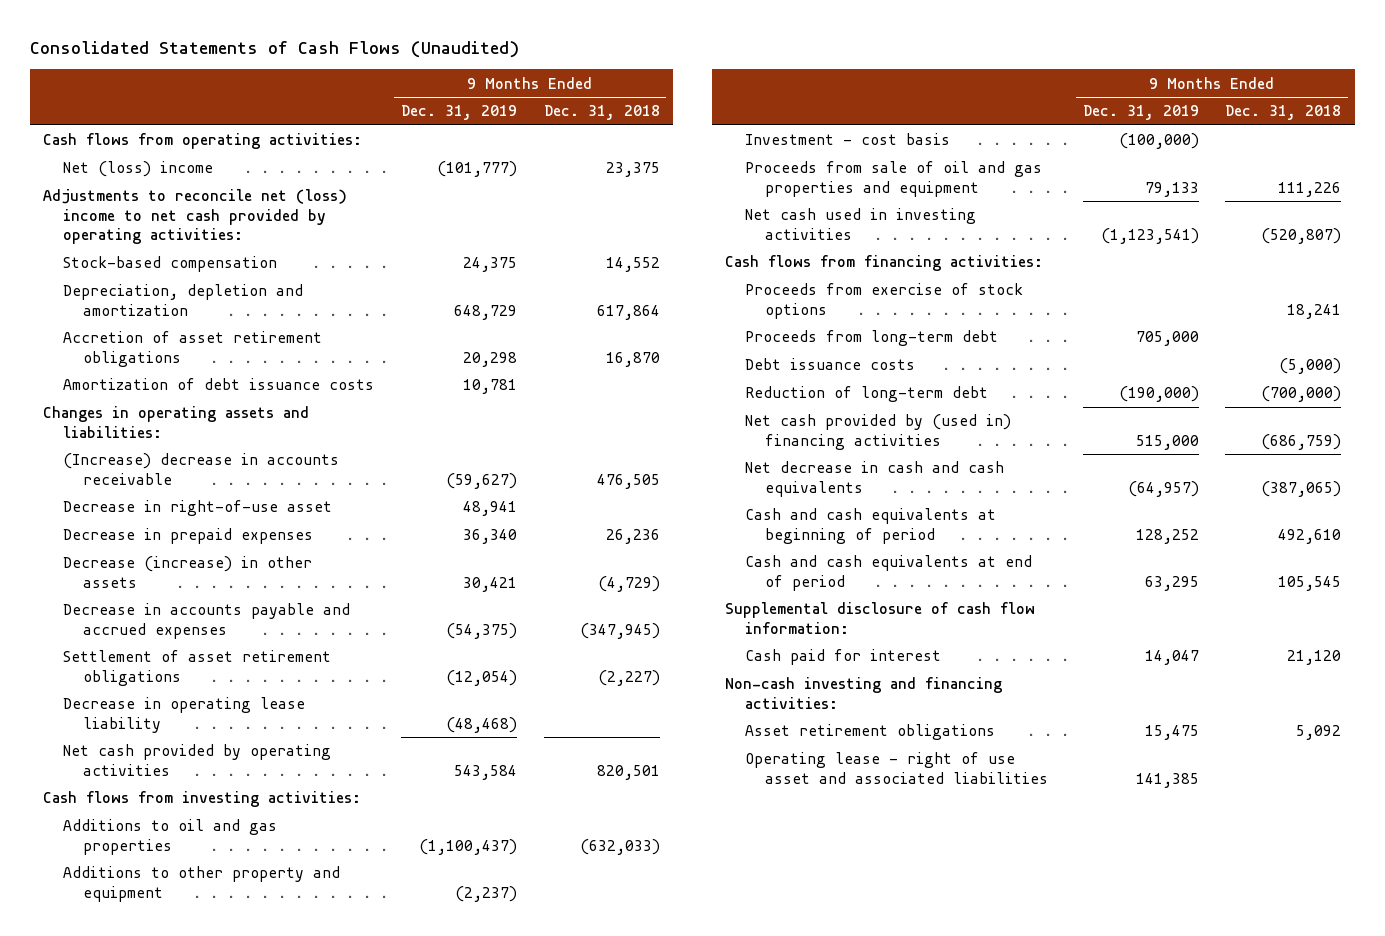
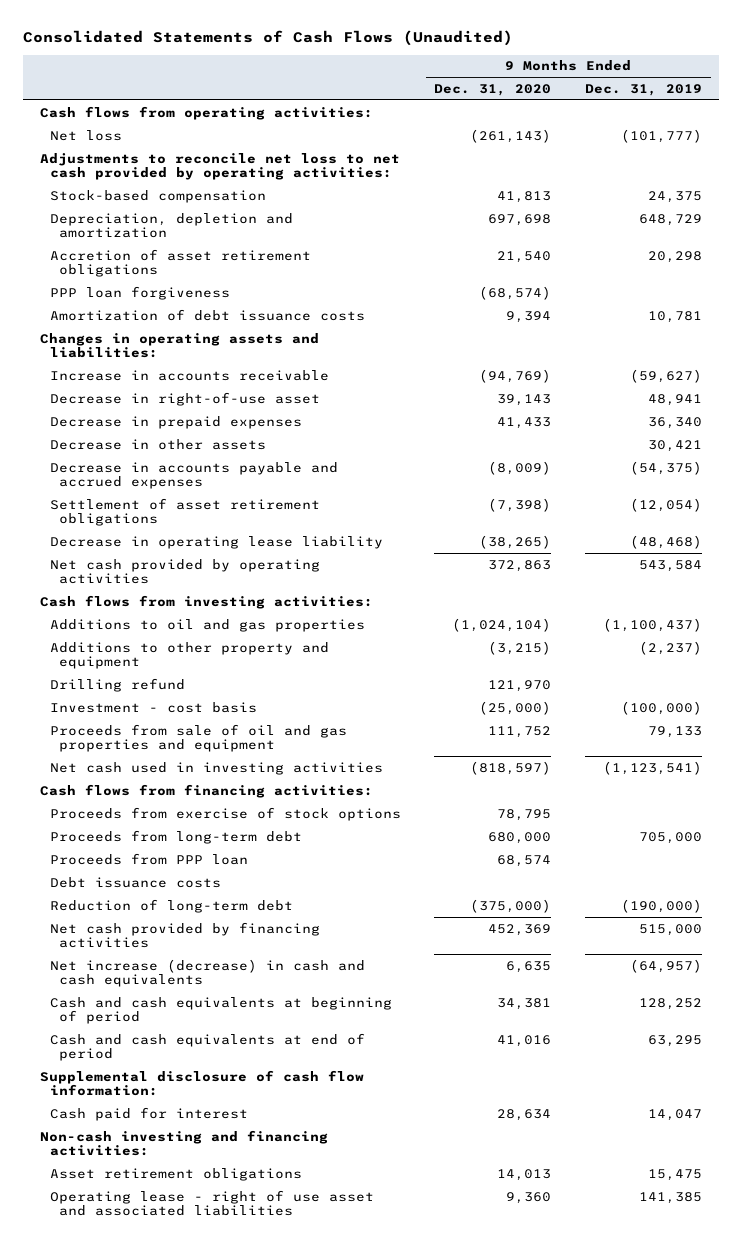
[543,105,660,121] Dec. 31, 2018 -> none
none -> [434,83,552,96] Dec. 31, 2020
[63,161,214,178] Net (loss) income -> [49,129,122,141] Net loss
[43,189,348,245] Adjustments to reconcile net (loss) income to net cash provided by operating activities: -> [40,152,401,181] Adjustments to reconcile net loss to net cash provided by operating activities:
none -> [49,285,230,300] PPP loan forgiveness
[63,453,340,485] (Increase) decrease in accounts receivable -> [49,369,329,381] Increase in accounts receivable
[63,556,313,588] Decrease (increase) in other assets -> [49,438,266,450] Decrease in other assets
none -> [49,677,185,692] Drilling refund
none -> [49,852,248,865] Proceeds from PPP loan
[744,414,1011,450] Net cash provided by (used in) financing activities -> [49,921,320,949] Net cash provided by financing activities
[744,461,1004,497] Net decrease in cash and cash equivalents -> [49,958,365,988] Net increase (decrease) in cash and cash equivalents

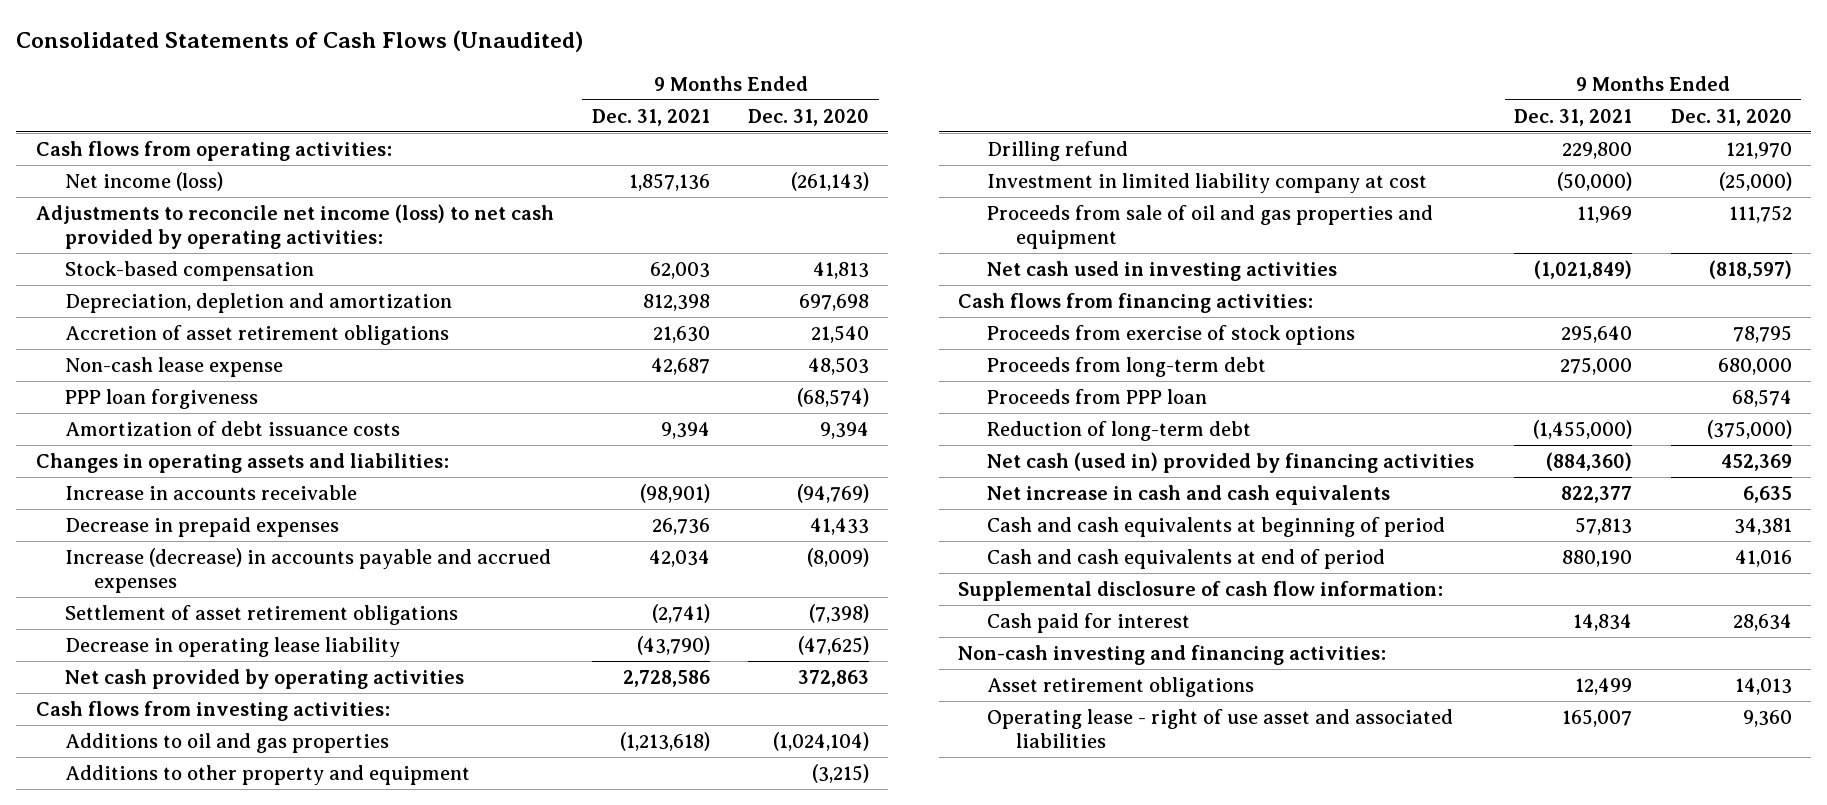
[585,83,703,96] Dec. 31, 2019 -> none
none -> [591,108,710,126] Dec. 31, 2021
[49,129,122,141] Net loss -> [64,171,223,191] Net income (loss)
[40,152,401,181] Adjustments to reconcile net loss to net cash provided by operating activities: -> [35,203,554,250] Adjustments to reconcile net income (loss) to net cash provided by operating activities:
none -> [64,356,283,377] Non-cash lease expense
[49,391,320,406] Decrease in right-of-use asset -> none
[49,438,266,450] Decrease in other assets -> none
[49,461,338,490] Decrease in accounts payable and accrued expenses -> [64,547,551,594] Increase (decrease) in accounts payable and accrued expenses
[479,534,552,549] (38,265) -> [798,635,870,655] (47,625)
[49,701,257,713] Investment - cost basis -> none
none -> [987,172,1428,193] Investment in limited liability company at cost
[49,876,221,888] Debt issuance costs -> none
[49,921,320,949] Net cash provided by financing activities -> [987,451,1475,473] Net cash (used in) provided by financing activities
[49,958,365,988] Net increase (decrease) in cash and cash equivalents -> [987,484,1391,505] Net increase in cash and cash equivalents

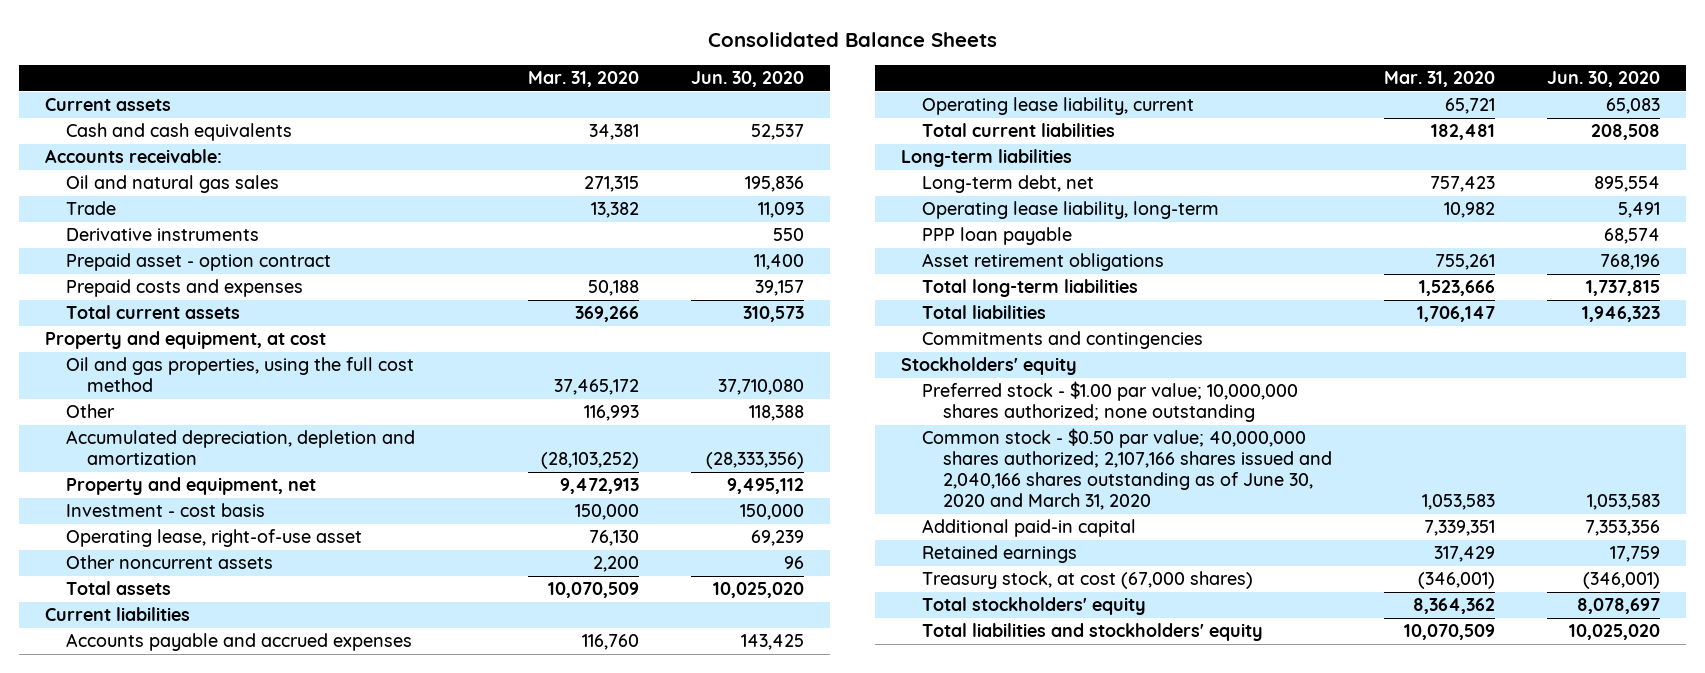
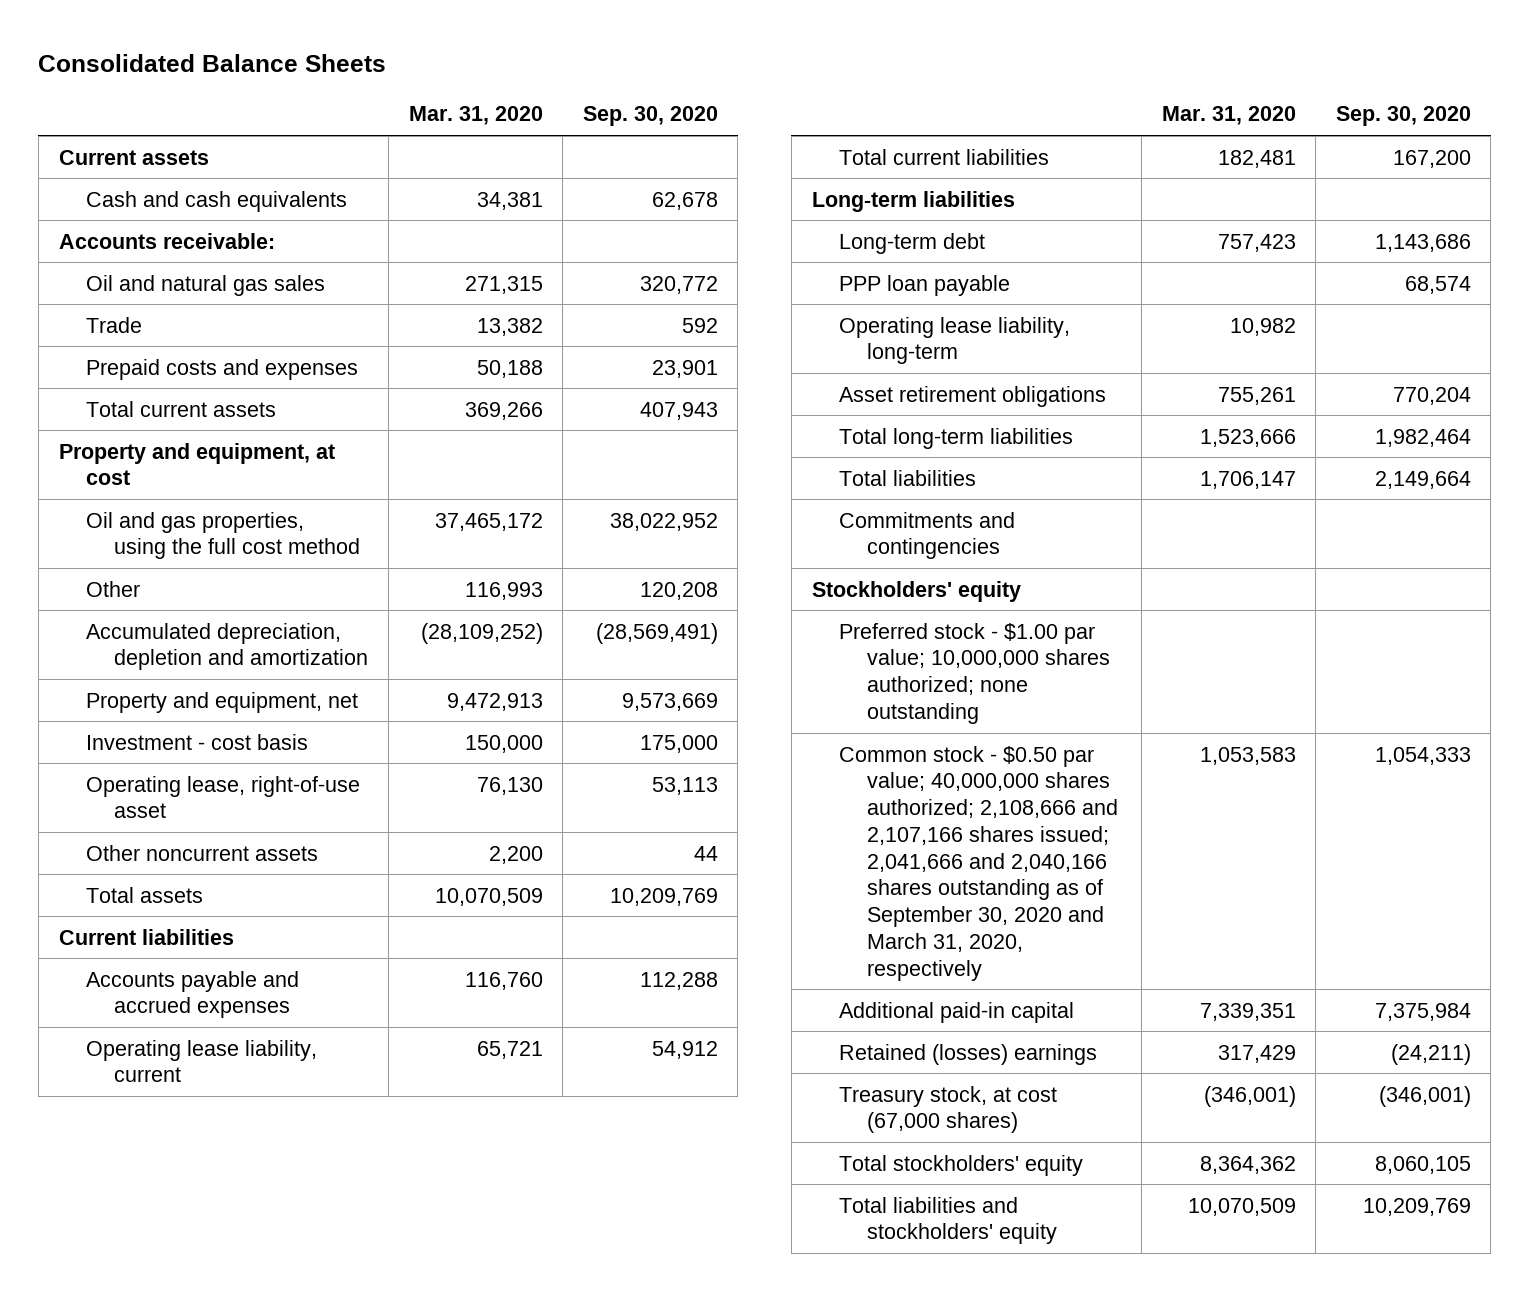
[691,71,805,88] Jun. 30, 2020 -> none
none -> [582,106,718,127] Sep. 30, 2020
[66,228,260,242] Derivative instruments -> none
[66,253,332,272] Prepaid asset - option contract -> none
[541,452,640,470] (28,103,252) -> [420,622,543,644] (28,109,252)
[921,175,1094,194] Long-term debt, net -> [839,232,986,254] Long-term debt
[921,201,1219,220] Operating lease liability, long-term -> [839,316,1071,365] Operating lease liability, long-term
[921,428,1333,511] Common stock - $0.50 par value; 40,000,000 shares authorized; 2,107,166 shares issued and 2,040,166 shares outstanding as of June 30, 2020 and March 31, 2020 -> [839,745,1119,981] Common stock - $0.50 par value; 40,000,000 shares authorized; 2,108,666 and 2,107,166 shares issued; 2,041,666 and 2,040,166 shares outstanding as of September 30, 2020 and March 31, 2020, respectively
[921,545,1077,564] Retained earnings -> [839,1043,1098,1065] Retained (losses) earnings

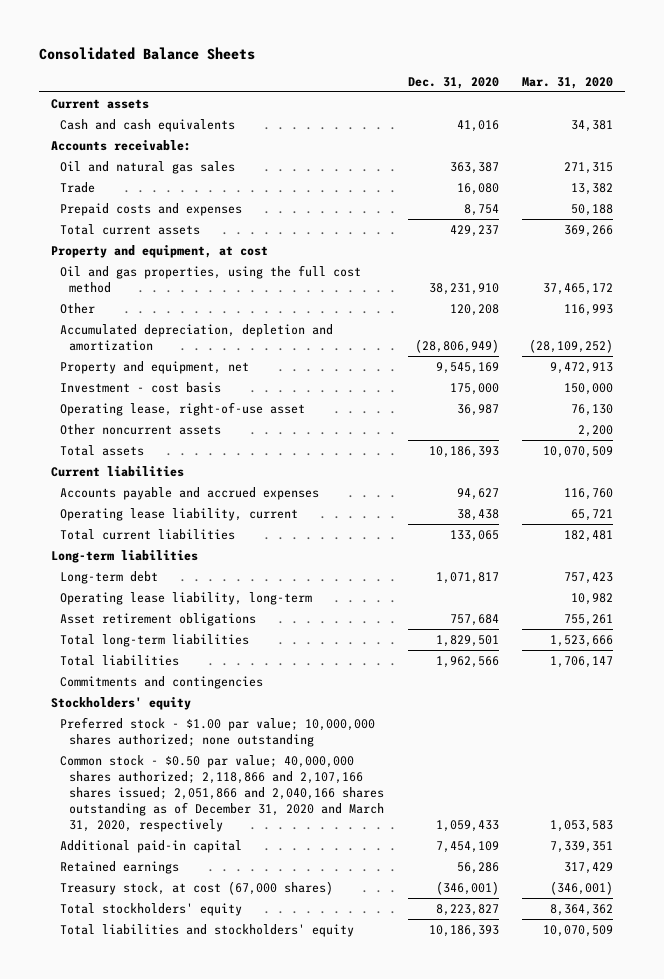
[582,106,718,127] Sep. 30, 2020 -> none
none -> [407,76,499,89] Dec. 31, 2020
[839,274,1011,296] PPP loan payable -> none
[839,745,1119,981] Common stock - $0.50 par value; 40,000,000 shares authorized; 2,108,666 and 2,107,166 shares issued; 2,041,666 and 2,040,166 shares outstanding as of September 30, 2020 and March 31, 2020, respectively -> [60,754,385,833] Common stock - $0.50 par value; 40,000,000 shares authorized; 2,118,866 and 2,107,166 shares issued; 2,051,866 and 2,040,166 shares outstanding as of December 31, 2020 and March 31, 2020, respectively
[839,1043,1098,1065] Retained (losses) earnings -> [60,860,180,874] Retained earnings

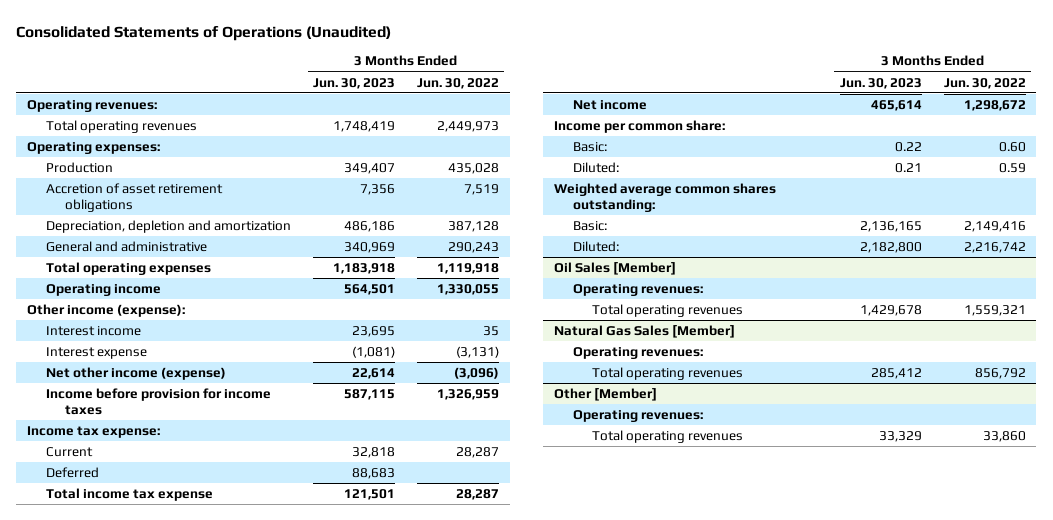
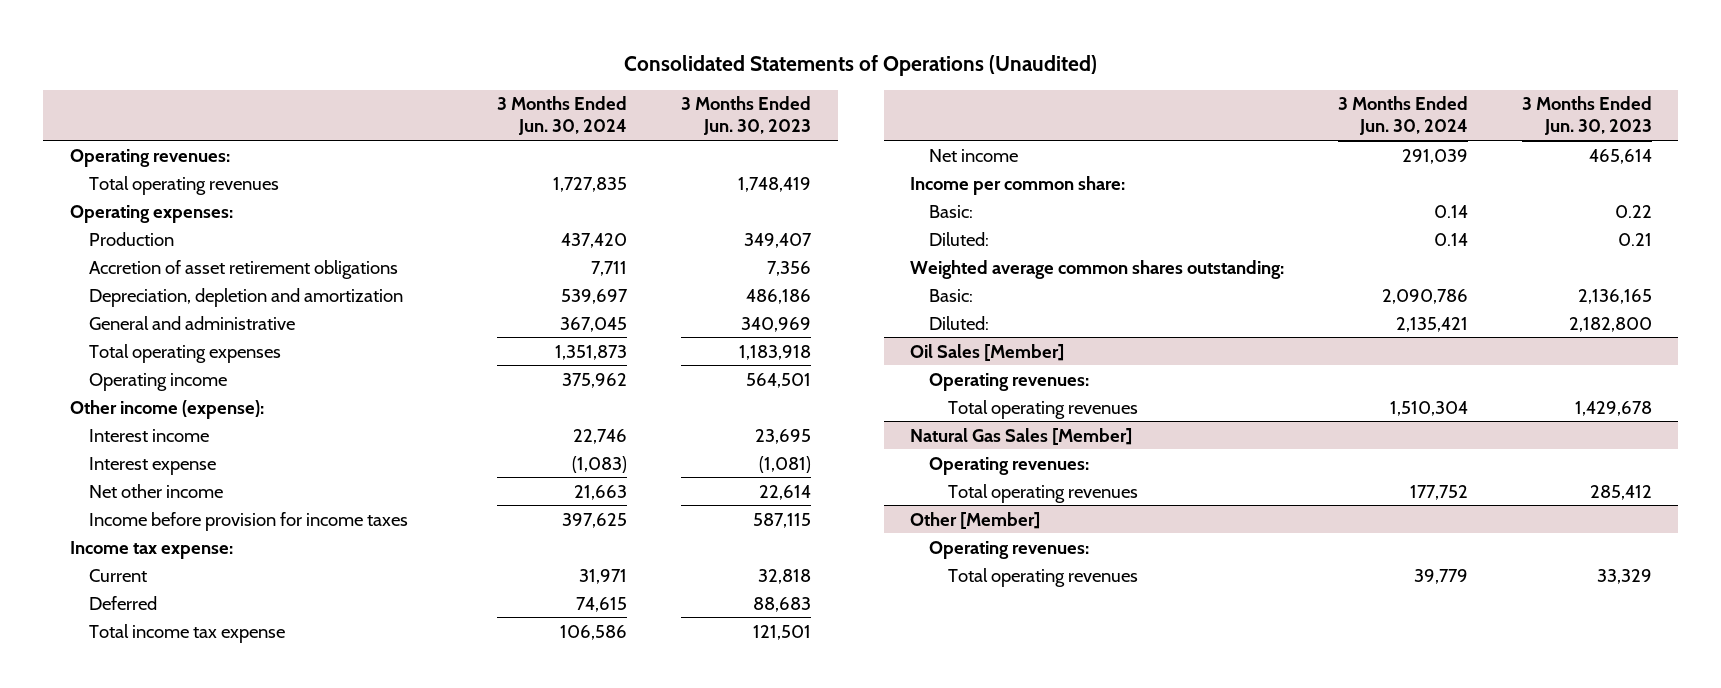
[416,77,499,89] Jun. 30, 2022 -> none
none -> [497,96,628,136] 3 Months Ended Jun. 30, 2024
[46,366,227,380] Net other income (expense) -> [88,483,223,498] Net other income

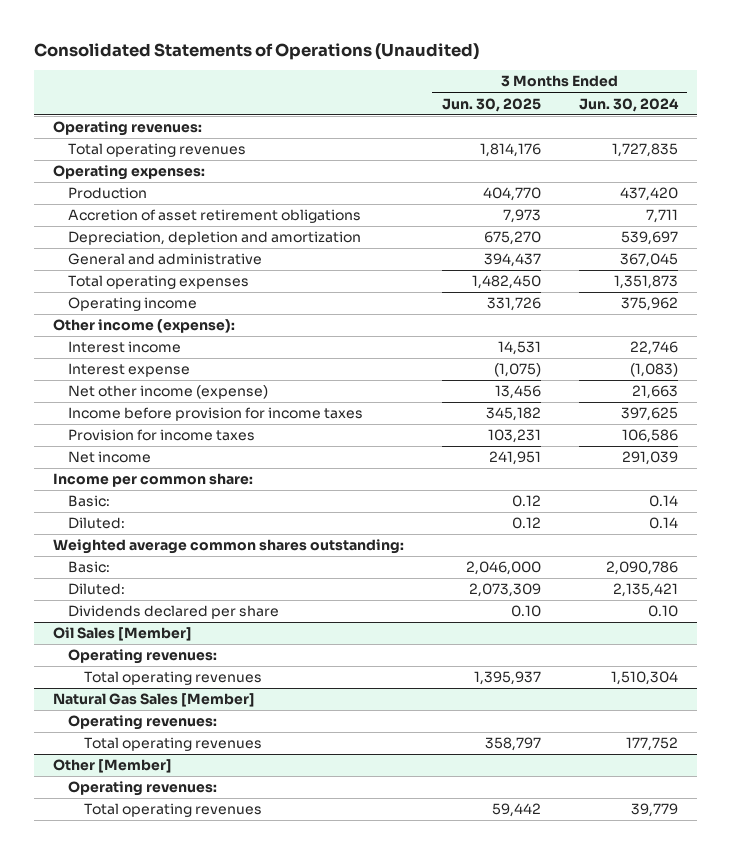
[680,96,811,136] 3 Months Ended Jun. 30, 2023 -> none
none -> [441,97,541,112] Jun. 30, 2025
[88,483,223,498] Net other income -> [68,385,269,400] Net other income (expense)
[69,540,233,559] Income tax expense: -> none
[88,568,147,582] Current -> none
[88,595,157,610] Deferred -> none
[88,623,285,643] Total income tax expense -> [68,429,256,442] Provision for income taxes
none -> [68,605,280,620] Dividends declared per share

